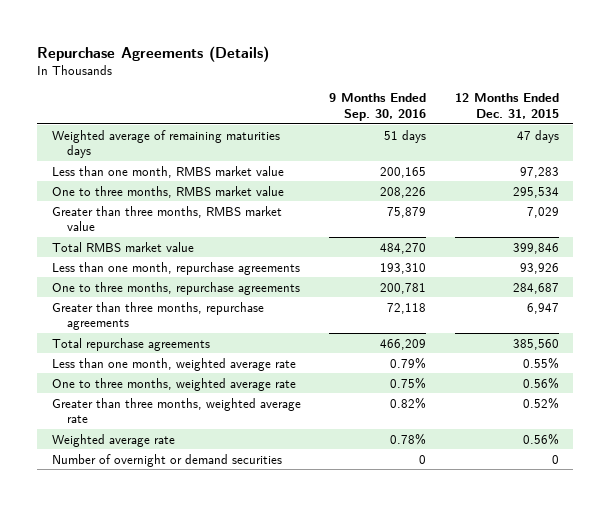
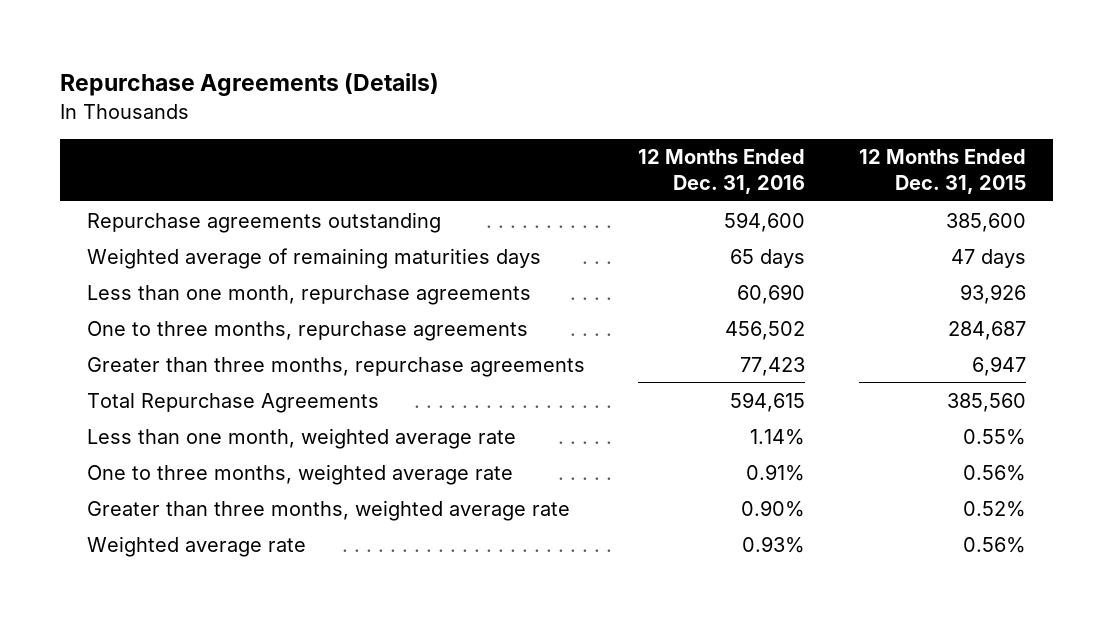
[329,93,427,122] 9 Months Ended Sep. 30, 2016 -> none
none -> [638,149,806,195] 12 Months Ended Dec. 31, 2016
none -> [86,211,441,233] Repurchase agreements outstanding
[51,165,284,178] Less than one month, RMBS market value -> none
[51,185,284,198] One to three months, RMBS market value -> none
[51,205,282,232] Greater than three months, RMBS market value -> none
[51,241,194,252] Total RMBS market value -> none
[51,337,210,351] Total repurchase agreements -> [86,392,379,413] Total Repurchase Agreements
[51,453,282,467] Number of overnight or demand securities -> none

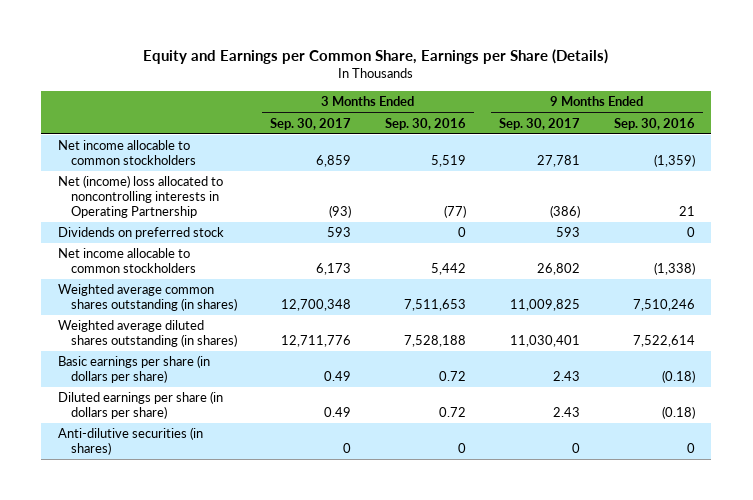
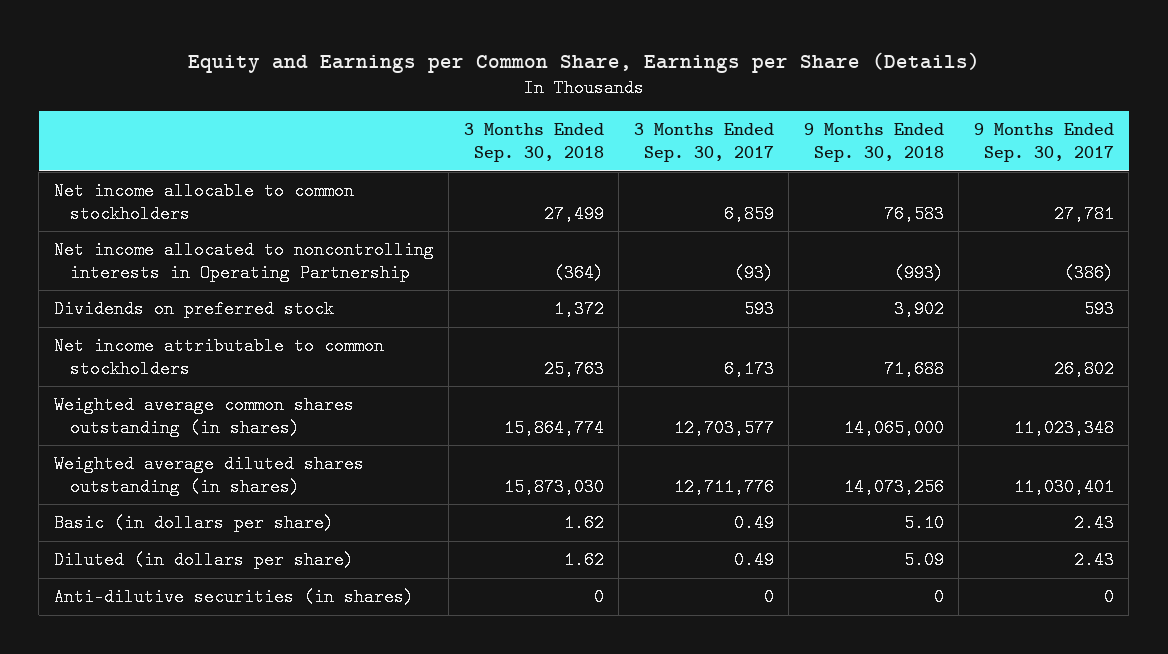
[384,117,466,130] Sep. 30, 2016 -> none
[613,117,695,130] Sep. 30, 2016 -> none
none -> [463,123,604,163] 3 Months Ended Sep. 30, 2018
none -> [803,123,944,163] 9 Months Ended Sep. 30, 2018
[57,175,223,219] Net (income) loss allocated to noncontrolling interests in Operating Partnership -> [53,241,434,282] Net income allocated to noncontrolling interests in Operating Partnership
[57,248,196,274] Net income allocable to common stockholders -> [53,337,384,378] Net income attributable to common stockholders
[281,299,352,312] 12,700,348 -> [673,418,774,437] 12,703,577
[510,299,581,312] 11,009,825 -> [1013,418,1114,437] 11,023,348
[57,355,210,384] Basic earnings per share (in dollars per share) -> [53,514,334,533] Basic (in dollars per share)
[57,391,223,420] Diluted earnings per share (in dollars per share) -> [53,551,354,570] Diluted (in dollars per share)

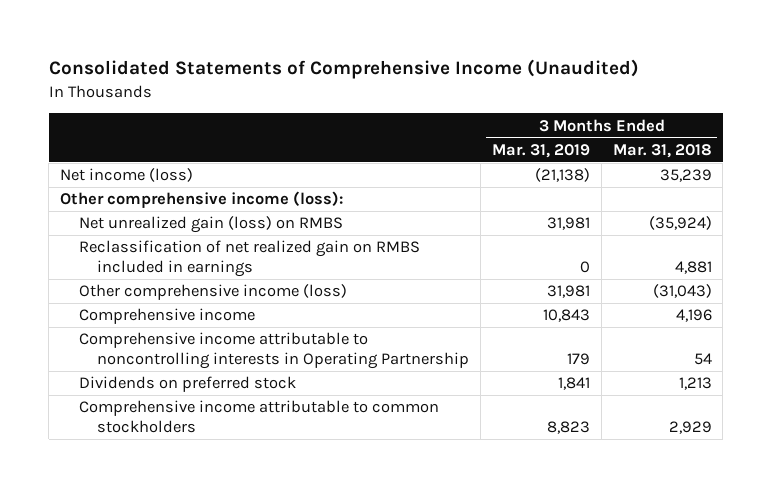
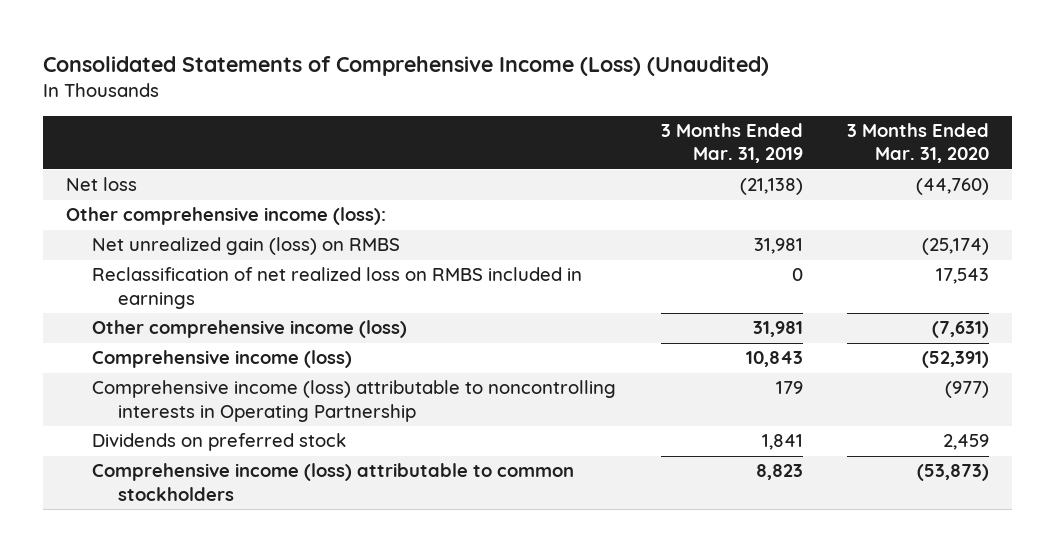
[48,59,639,80] Consolidated Statements of Comprehensive Income (Unaudited) -> [43,56,770,77] Consolidated Statements of Comprehensive Income (Loss) (Unaudited)
[612,143,712,158] Mar. 31, 2018 -> none
none -> [847,123,990,164] 3 Months Ended Mar. 31, 2020
[60,168,194,183] Net income (loss) -> [65,177,137,192] Net loss
[78,240,420,278] Reclassification of net realized gain on RMBS included in earnings -> [92,267,583,309] Reclassification of net realized loss on RMBS included in earnings
[78,308,255,325] Comprehensive income -> [92,350,353,369] Comprehensive income (loss)
[78,332,470,370] Comprehensive income attributable to noncontrolling interests in Operating Partnership -> [92,380,617,422] Comprehensive income (loss) attributable to noncontrolling interests in Operating Partnership
[78,400,439,434] Comprehensive income attributable to common stockholders -> [92,463,575,501] Comprehensive income (loss) attributable to common stockholders

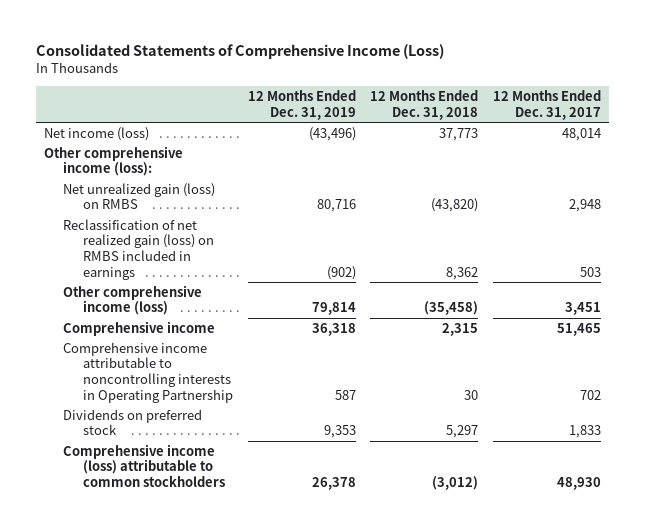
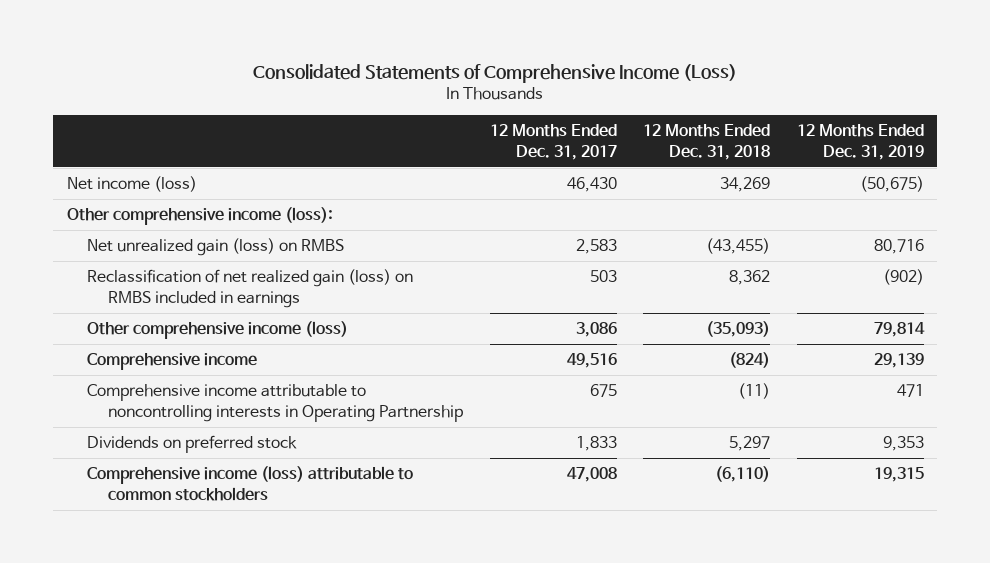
[308,126,356,141] (43,496) -> [859,176,924,193] (50,675)
[439,127,479,141] 37,773 -> [720,177,771,193] 34,269
[562,127,602,141] 48,014 -> [566,177,617,193] 46,430
[431,198,479,213] (43,820) -> [706,238,771,255] (43,455)
[569,199,602,213] 2,948 -> [575,239,617,255] 2,583
[424,301,479,316] (35,458) -> [706,321,771,338] (35,093)
[565,302,602,316] 3,451 -> [575,322,617,338] 3,086
[311,322,356,336] 36,318 -> [873,353,924,369] 29,139
[442,322,479,336] 2,315 -> [729,352,771,369] (824)
[557,322,602,336] 51,465 -> [566,353,617,369] 49,516
[334,389,356,400] 587 -> [896,384,924,398] 471
[464,389,479,400] 30 -> [738,383,771,400] (11)
[580,389,602,400] 702 -> [589,384,617,398] 675
[311,476,356,490] 26,378 -> [873,467,924,483] 19,315
[432,475,479,490] (3,012) -> [715,466,771,483] (6,110)
[557,476,602,490] 48,930 -> [566,467,617,483] 47,008

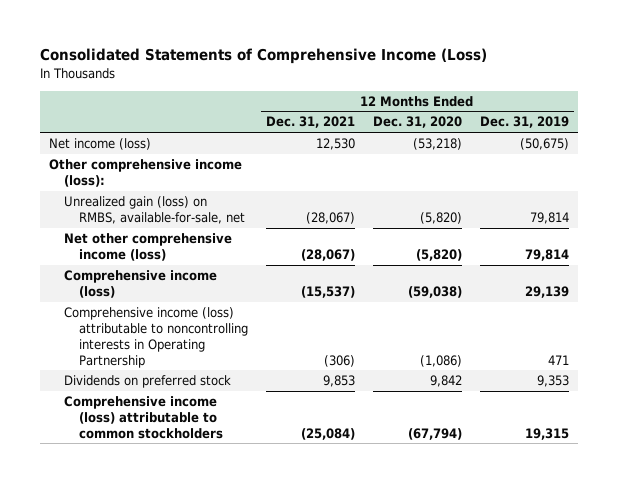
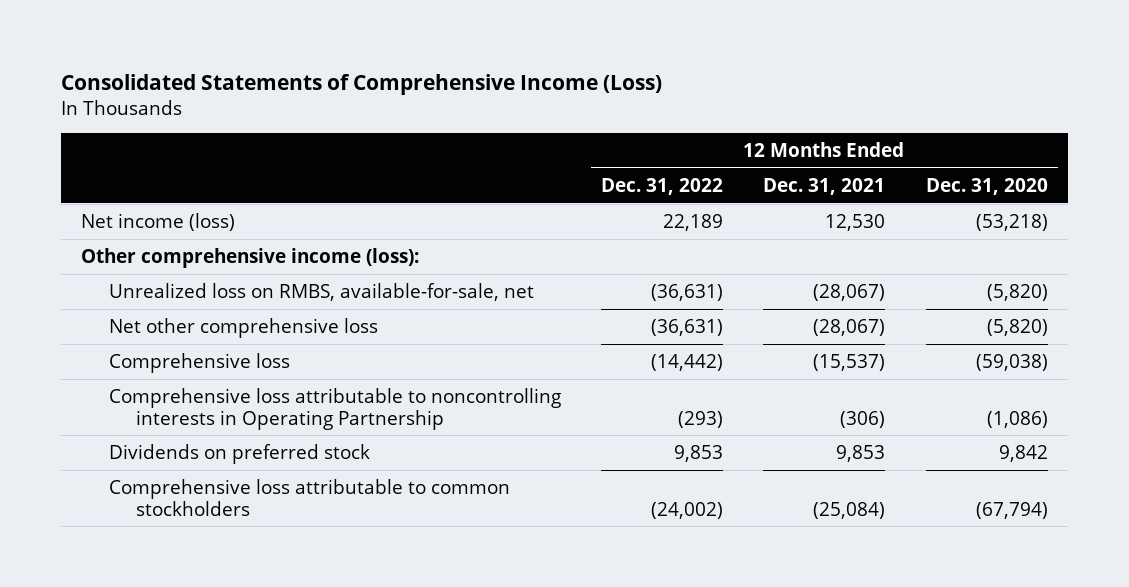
[480,116,570,129] Dec. 31, 2019 -> none
none -> [601,177,724,195] Dec. 31, 2022
[64,196,245,224] Unrealized gain (loss) on RMBS, available-for-sale, net -> [108,283,534,302] Unrealized loss on RMBS, available-for-sale, net
[64,233,233,261] Net other comprehensive income (loss) -> [108,318,378,339] Net other comprehensive loss
[64,270,218,298] Comprehensive income (loss) -> [108,353,290,374] Comprehensive loss
[64,307,248,368] Comprehensive income (loss) attributable to noncontrolling interests in Operating Partnership -> [108,388,561,430] Comprehensive loss attributable to noncontrolling interests in Operating Partnership
[64,396,223,439] Comprehensive income (loss) attributable to common stockholders -> [108,479,510,516] Comprehensive loss attributable to common stockholders

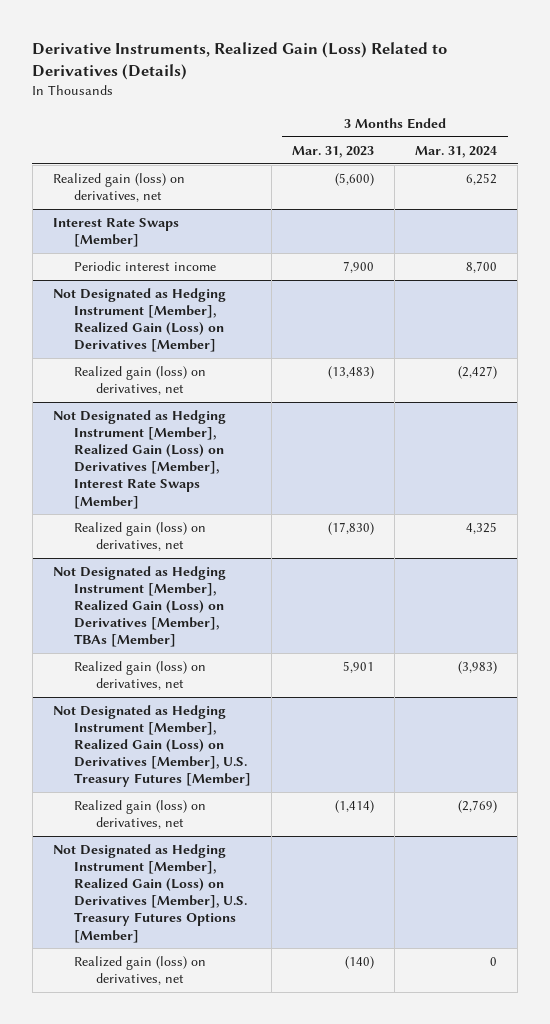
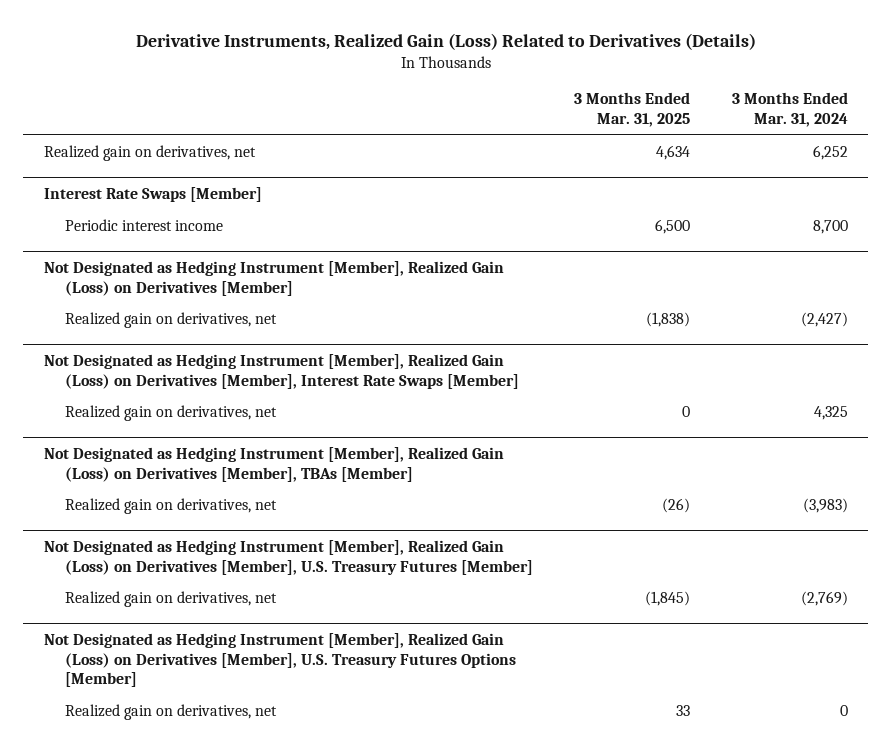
[292,145,375,158] Mar. 31, 2023 -> none
none -> [574,92,691,127] 3 Months Ended Mar. 31, 2025
[52,173,185,203] Realized gain (loss) on derivatives, net -> [43,145,256,162] Realized gain on derivatives, net
[74,366,207,396] Realized gain (loss) on derivatives, net -> [64,312,277,329] Realized gain on derivatives, net
[74,522,207,552] Realized gain (loss) on derivatives, net -> [64,405,277,422] Realized gain on derivatives, net
[74,661,207,691] Realized gain (loss) on derivatives, net -> [64,498,277,515] Realized gain on derivatives, net
[74,800,207,830] Realized gain (loss) on derivatives, net -> [64,591,277,608] Realized gain on derivatives, net
[74,956,207,986] Realized gain (loss) on derivatives, net -> [64,704,277,721] Realized gain on derivatives, net

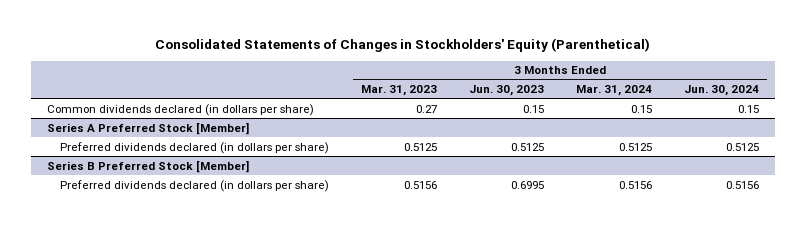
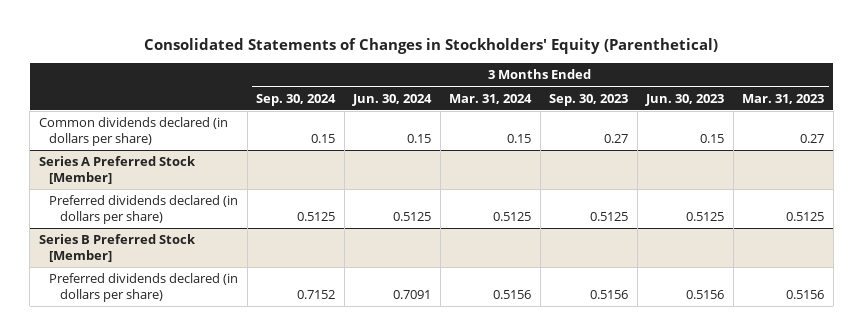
none -> [256,93,337,106] Sep. 30, 2024
none -> [549,93,629,106] Sep. 30, 2023
[510,180,544,189] 0.6995 -> [686,289,725,299] 0.5156
[725,180,759,189] 0.5156 -> [393,289,432,299] 0.7091

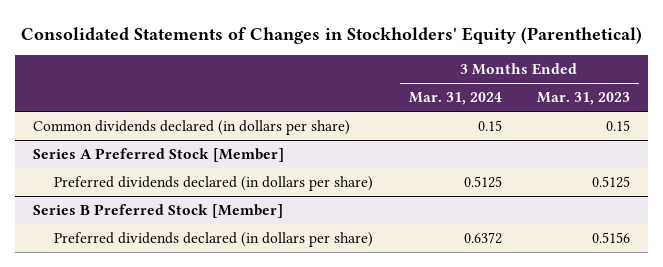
[256,93,337,106] Sep. 30, 2024 -> none
[352,93,433,106] Jun. 30, 2024 -> none
[549,93,629,106] Sep. 30, 2023 -> none
[645,93,725,106] Jun. 30, 2023 -> none
[800,133,825,143] 0.27 -> [606,120,631,132] 0.15
[493,289,532,299] 0.5156 -> [463,232,502,245] 0.6372

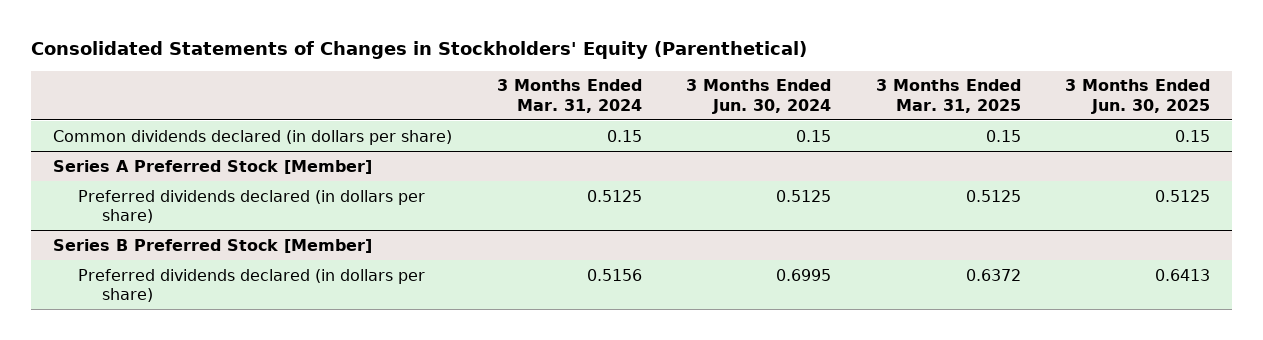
[537,92,631,106] Mar. 31, 2023 -> none
none -> [686,79,832,114] 3 Months Ended Jun. 30, 2024
none -> [875,79,1021,113] 3 Months Ended Mar. 31, 2025
none -> [1064,79,1210,114] 3 Months Ended Jun. 30, 2025
[463,232,502,245] 0.6372 -> [586,268,642,281] 0.5156

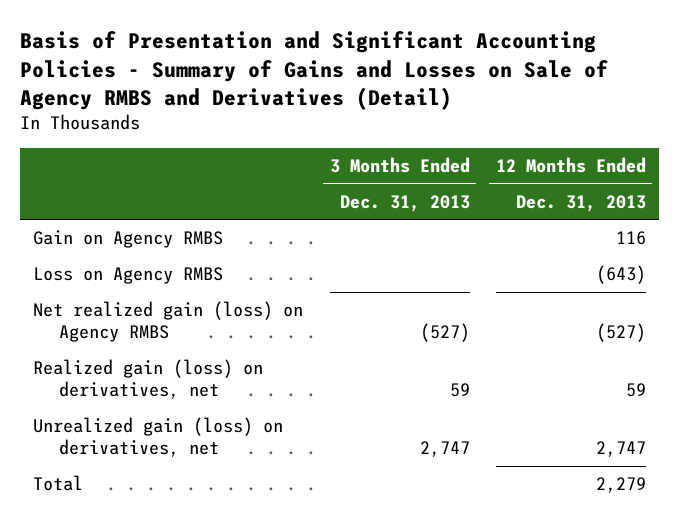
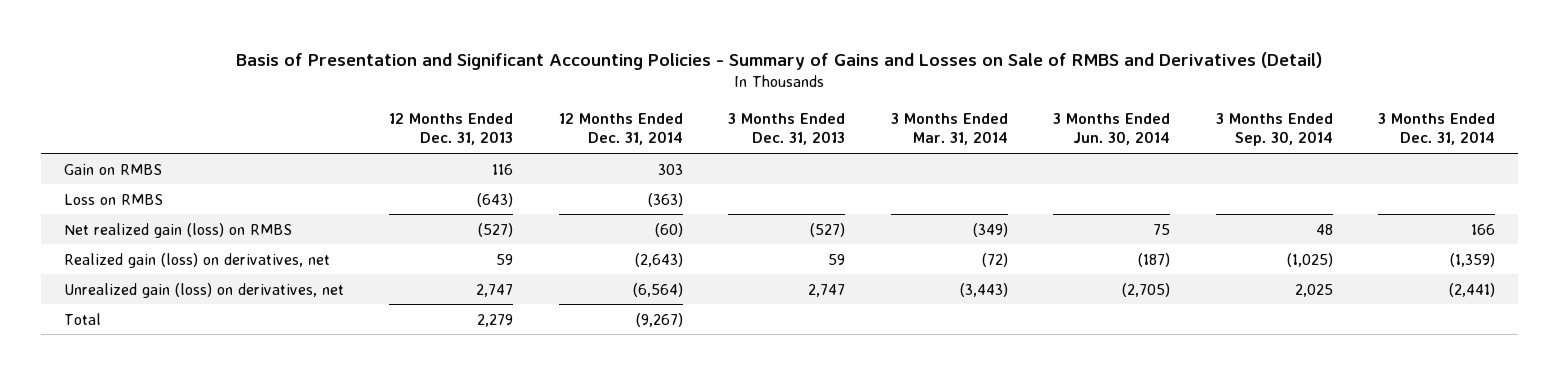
[20,31,609,110] Basis of Presentation and Significant Accounting Policies - Summary of Gains and Losses on Sale of Agency RMBS and Derivatives (Detail) -> [236,51,1323,70] Basis of Presentation and Significant Accounting Policies - Summary of Gains and Losses on Sale of RMBS and Derivatives (Detail)
none -> [558,112,683,146] 12 Months Ended Dec. 31, 2014
none -> [890,112,1008,146] 3 Months Ended Mar. 31, 2014
none -> [1053,112,1171,146] 3 Months Ended Jun. 30, 2014
none -> [1215,112,1333,147] 3 Months Ended Sep. 30, 2014
none -> [1378,112,1496,146] 3 Months Ended Dec. 31, 2014
[33,230,224,249] Gain on Agency RMBS -> [63,163,162,175] Gain on RMBS
[33,267,224,285] Loss on Agency RMBS -> [63,193,163,205] Loss on RMBS
[33,301,304,343] Net realized gain (loss) on Agency RMBS -> [63,222,292,238] Net realized gain (loss) on RMBS

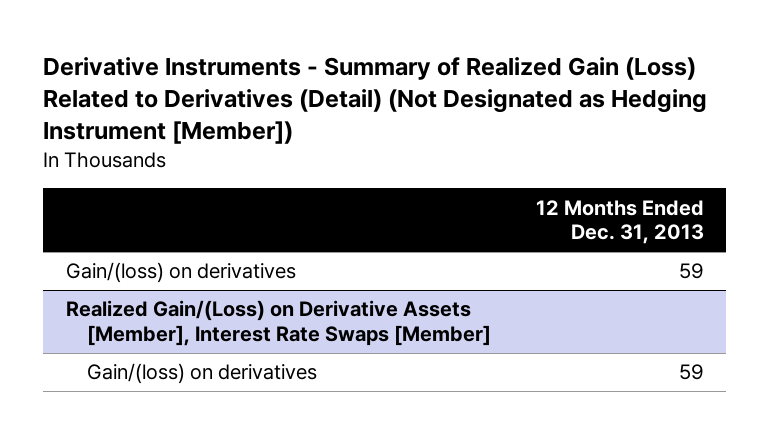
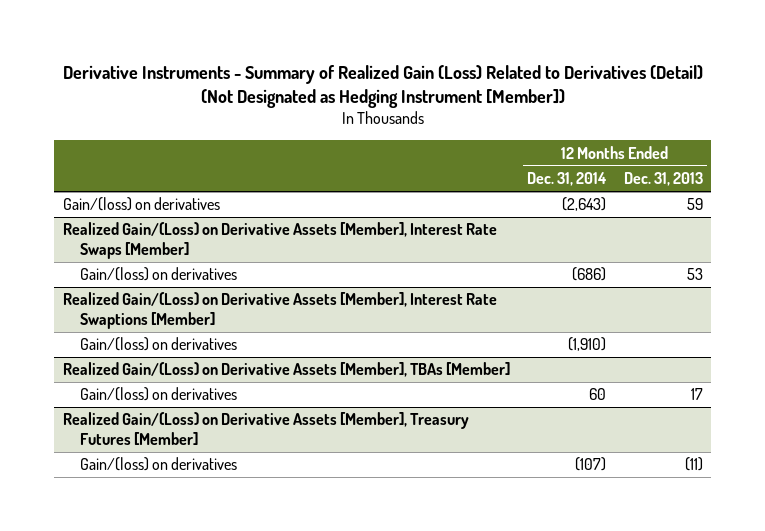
none -> [527,172,608,187] Dec. 31, 2014
[678,364,704,381] 59 -> [686,268,703,281] 53
none -> [62,292,497,329] Realized Gain/(Loss) on Derivative Assets [Member], Interest Rate Swaptions [Member]
none -> [79,337,237,352] Gain/(loss) on derivatives
none -> [62,362,510,378] Realized Gain/(Loss) on Derivative Assets [Member], TBAs [Member]
none -> [79,387,237,402] Gain/(loss) on derivatives
none -> [62,412,469,445] Realized Gain/(Loss) on Derivative Assets [Member], Treasury Futures [Member]
none -> [79,457,237,472] Gain/(loss) on derivatives

